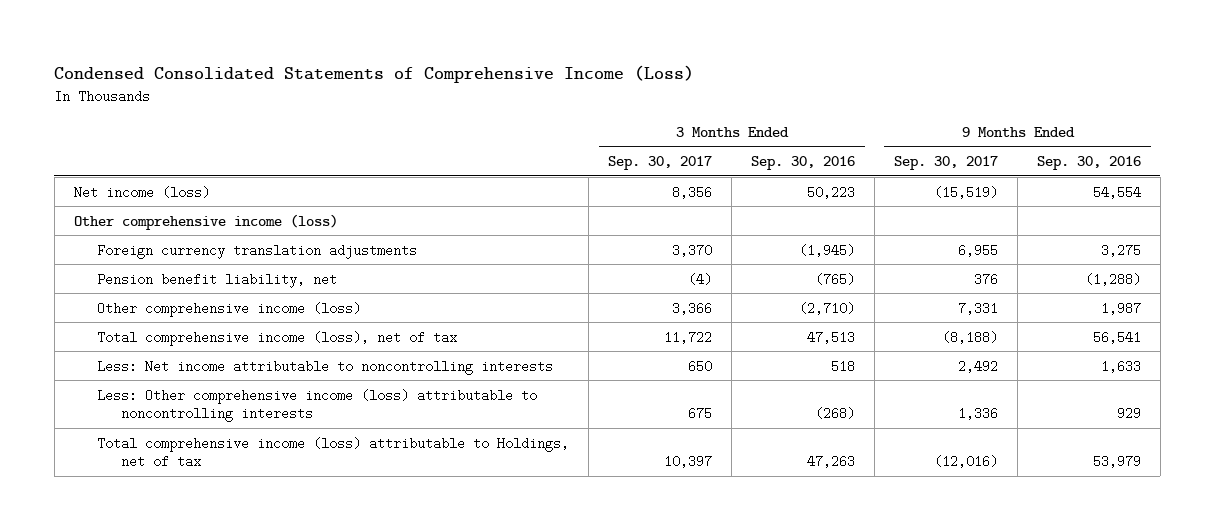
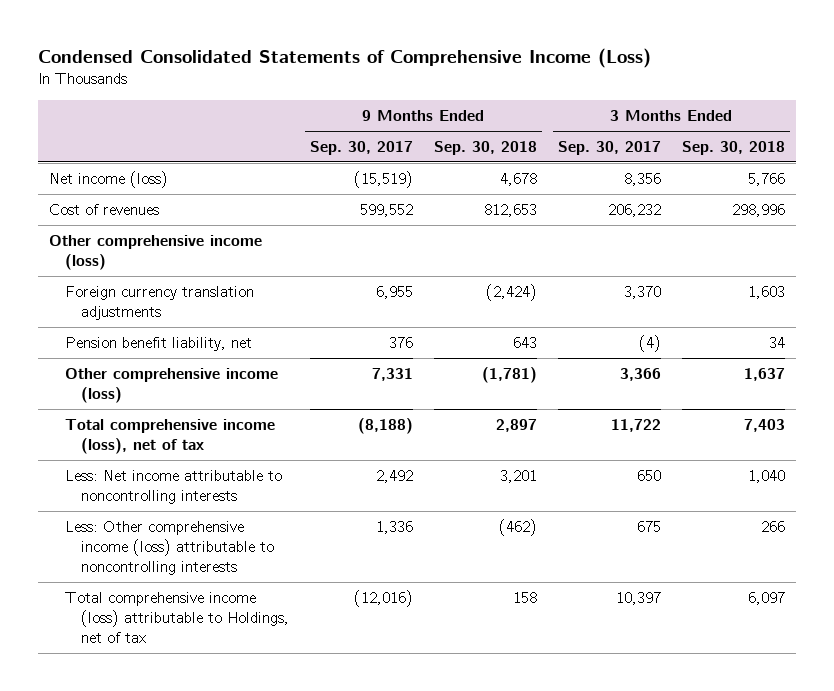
[751,156,856,171] Sep. 30, 2016 -> none
[1036,156,1141,171] Sep. 30, 2016 -> none
none -> [433,140,537,155] Sep. 30, 2018
none -> [682,140,786,155] Sep. 30, 2018
none -> [48,203,159,215] Cost of revenues

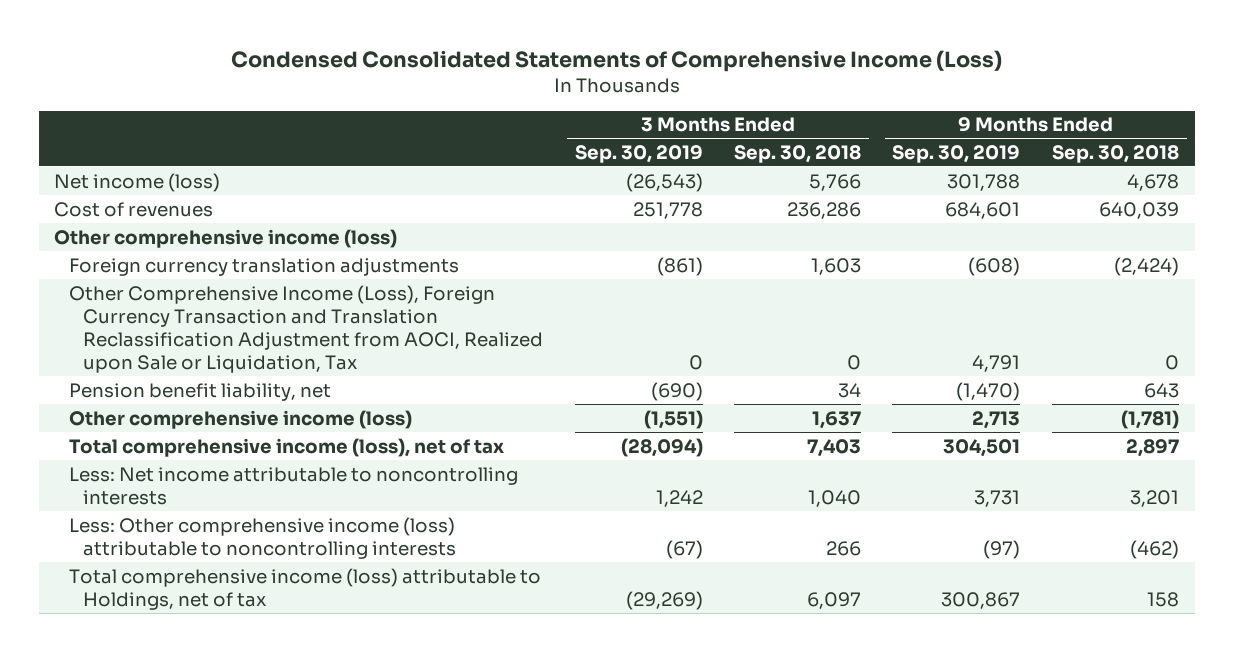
[309,140,413,155] Sep. 30, 2017 -> none
[557,140,661,155] Sep. 30, 2017 -> none
none -> [574,144,703,163] Sep. 30, 2019
none -> [892,144,1021,163] Sep. 30, 2019
[483,203,537,217] 812,653 -> [1098,201,1179,219] 640,039
[732,203,786,217] 298,996 -> [787,201,862,219] 236,286
none -> [68,284,544,373] Other Comprehensive Income (Loss), Foreign Currency Transaction and Translation Reclassification Adjustment from AOCI, Realized upon Sale or Liquidation, Tax

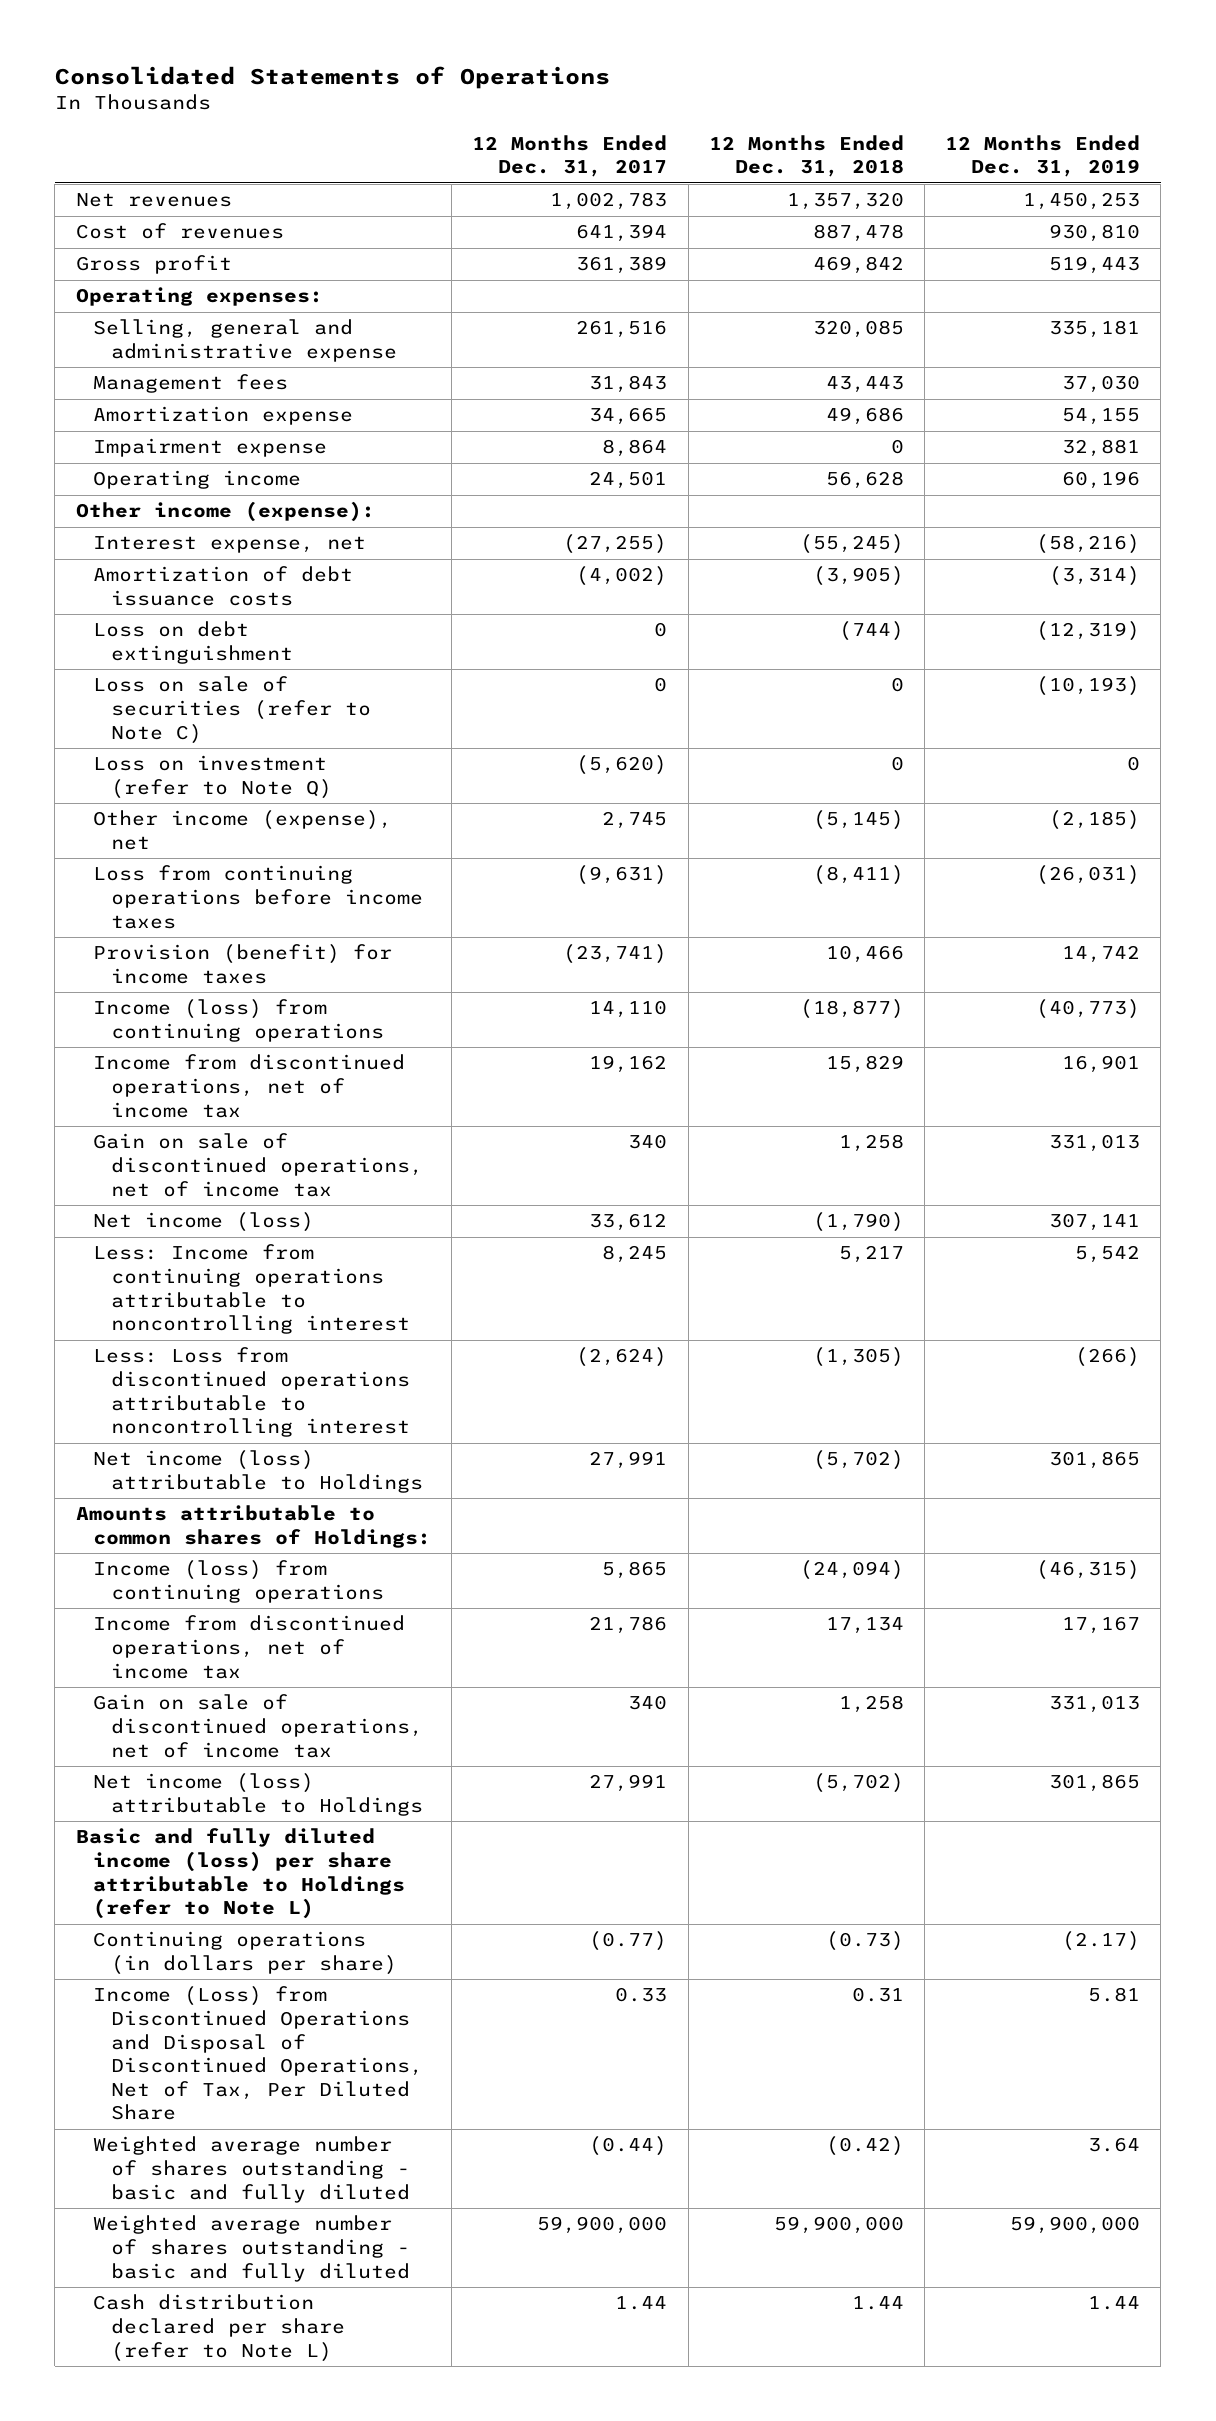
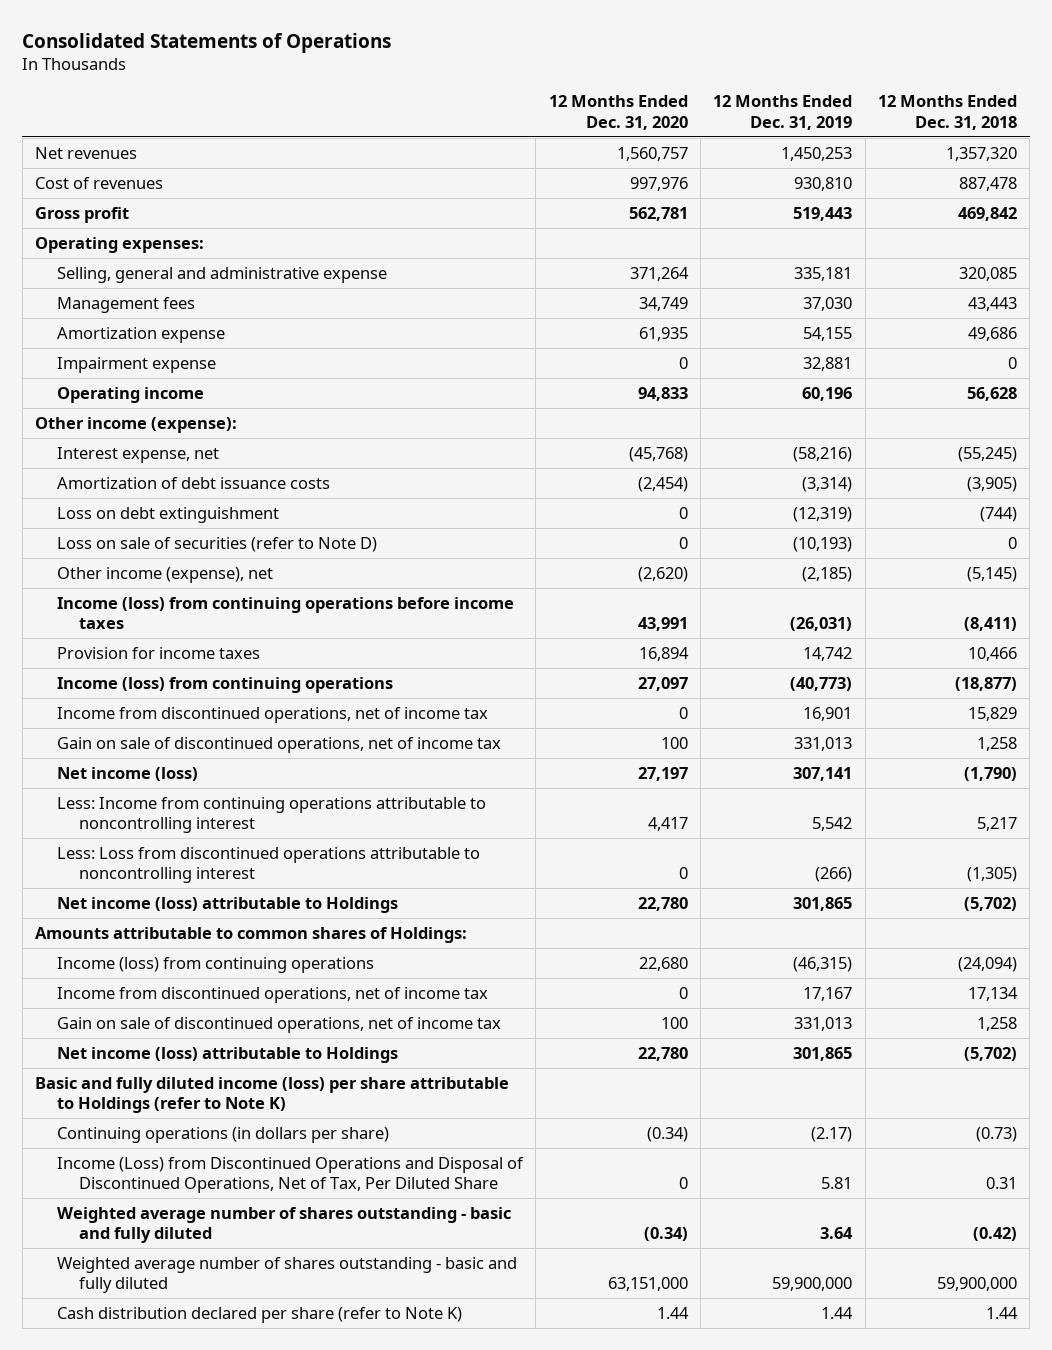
[472,134,668,178] 12 Months Ended Dec. 31, 2017 -> none
none -> [548,95,688,130] 12 Months Ended Dec. 31, 2020
[93,755,332,800] Loss on investment (refer to Note Q) -> none
[93,676,371,744] Loss on sale of securities (refer to Note C) -> [56,536,377,552] Loss on sale of securities (refer to Note D)
[93,865,423,929] Loss from continuing operations before income taxes -> [56,596,514,630] Income (loss) from continuing operations before income taxes
[93,944,393,985] Provision (benefit) for income taxes -> [56,646,260,659] Provision for income taxes
[75,1828,406,1920] Basic and fully diluted income (loss) per share attributable to Holdings (refer to Note L) -> [35,1076,510,1114] Basic and fully diluted income (loss) per share attributable to Holdings (refer to Note K)
[93,2294,345,2362] Cash distribution declared per share (refer to Note L) -> [56,1306,462,1323] Cash distribution declared per share (refer to Note K)

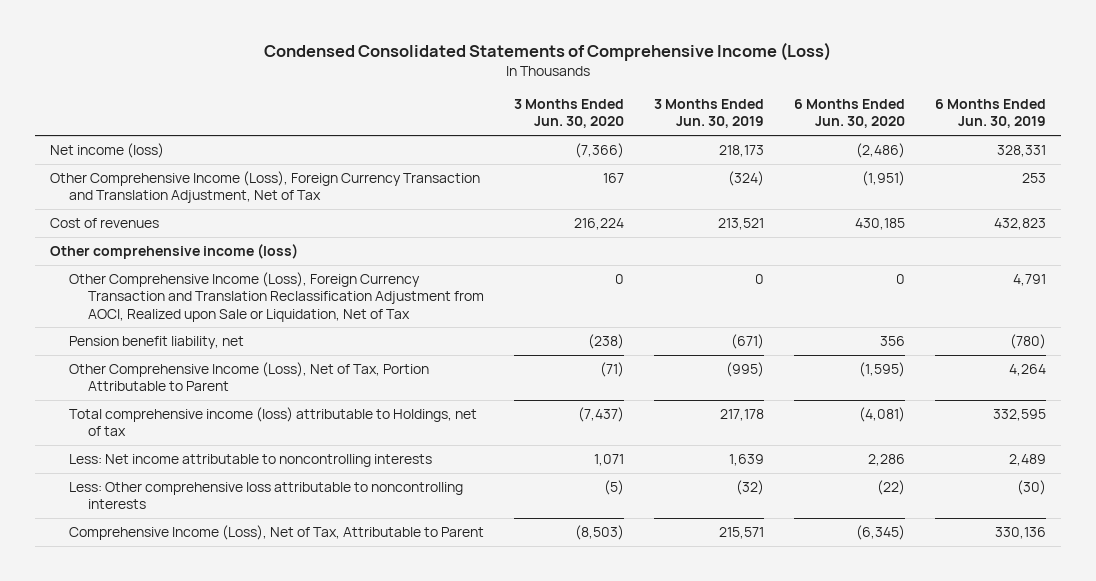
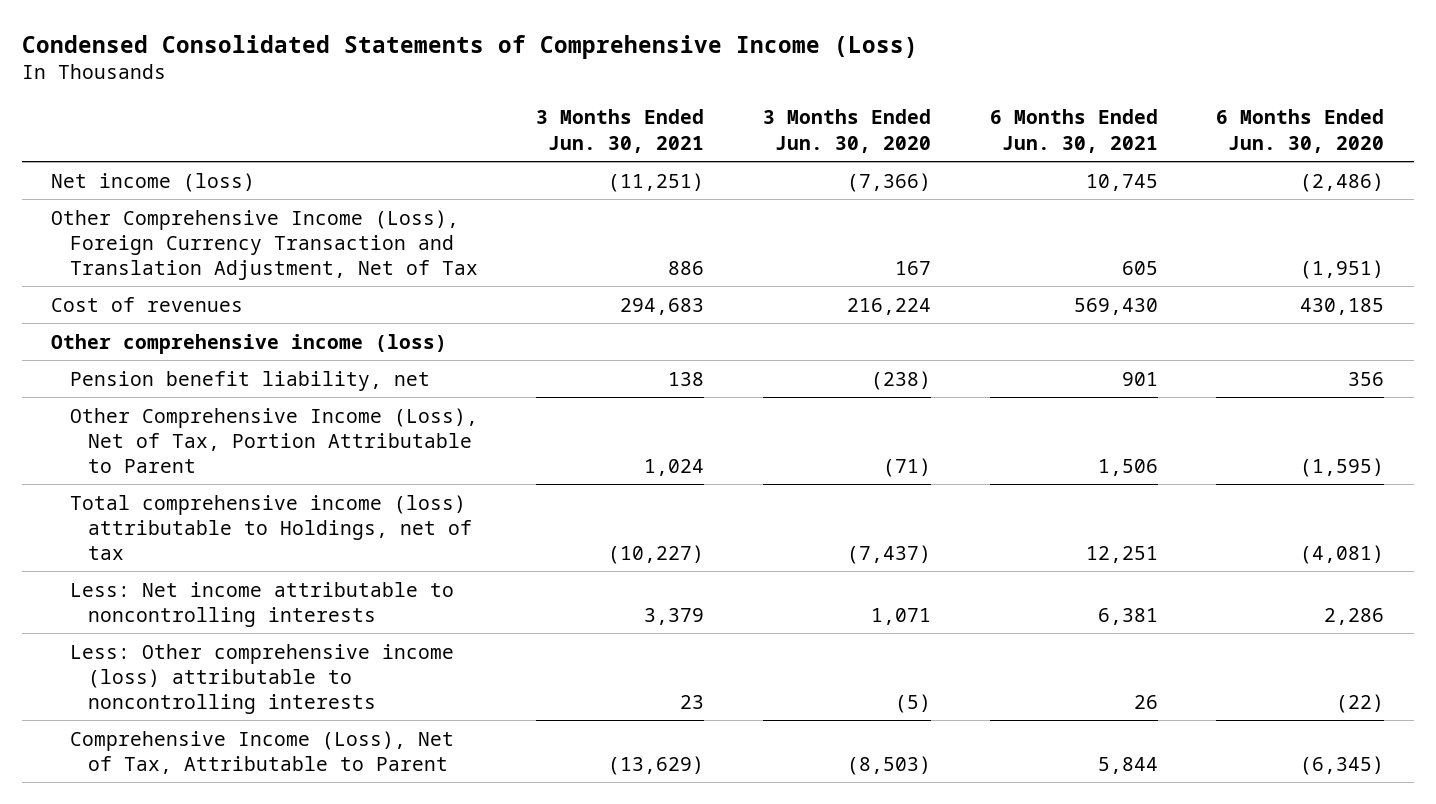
[654,99,765,129] 3 Months Ended Jun. 30, 2019 -> none
[934,99,1046,129] 6 Months Ended Jun. 30, 2019 -> none
none -> [536,109,705,153] 3 Months Ended Jun. 30, 2021
none -> [989,109,1158,153] 6 Months Ended Jun. 30, 2021
[69,272,485,322] Other Comprehensive Income (Loss), Foreign Currency Transaction and Translation Reclassification Adjustment from AOCI, Realized upon Sale or Liquidation, Net of Tax -> none
[69,482,464,510] Less: Other comprehensive loss attributable to noncontrolling interests -> [69,643,454,714] Less: Other comprehensive income (loss) attributable to noncontrolling interests

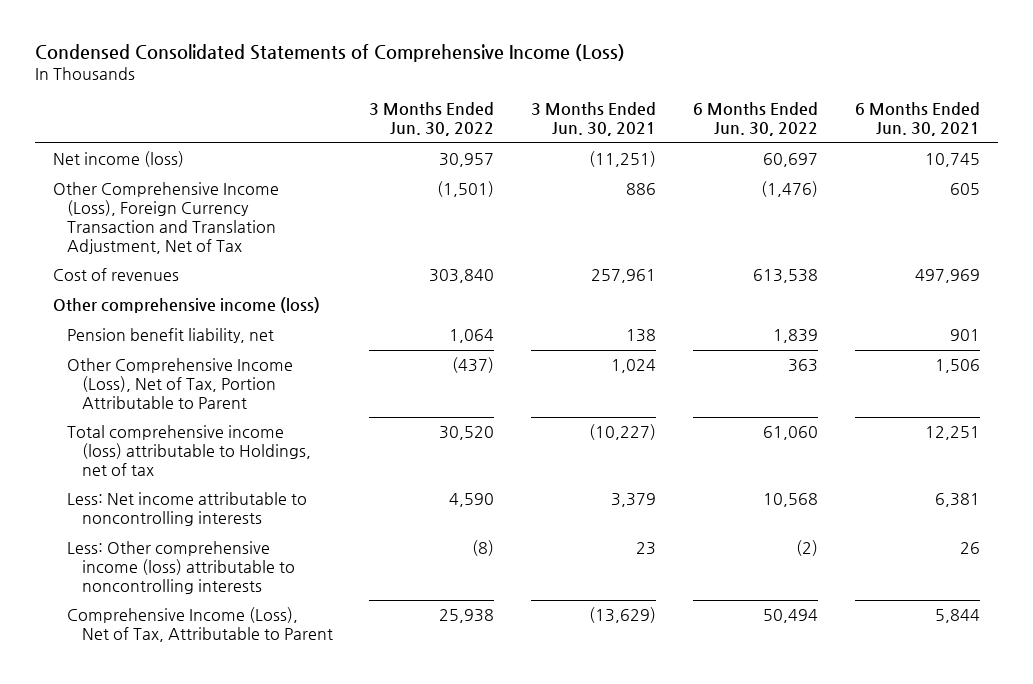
[763,109,932,153] 3 Months Ended Jun. 30, 2020 -> none
[1216,109,1385,153] 6 Months Ended Jun. 30, 2020 -> none
none -> [369,102,495,137] 3 Months Ended Jun. 30, 2022
none -> [693,102,819,137] 6 Months Ended Jun. 30, 2022
[620,297,705,315] 294,683 -> [591,269,657,284] 257,961
[1073,297,1158,315] 569,430 -> [914,269,980,284] 497,969

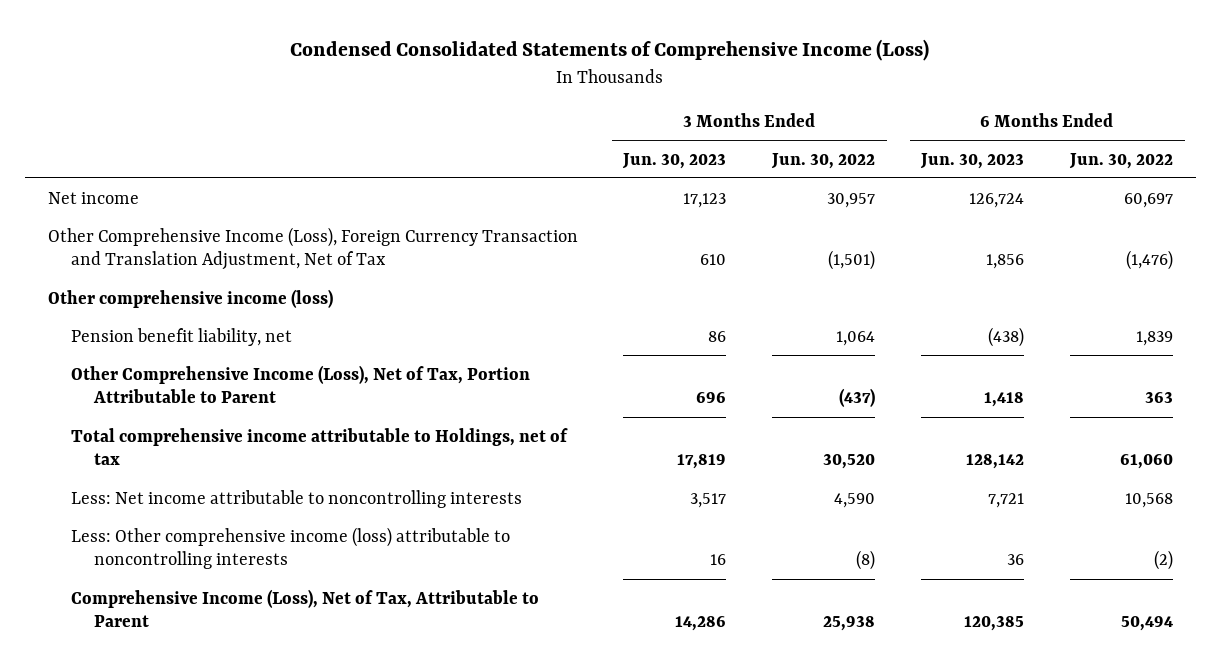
[531,102,657,137] 3 Months Ended Jun. 30, 2021 -> none
[854,102,980,137] 6 Months Ended Jun. 30, 2021 -> none
none -> [622,152,727,169] Jun. 30, 2023
none -> [920,152,1025,169] Jun. 30, 2023
[52,151,184,168] Net income (loss) -> [47,191,139,204] Net income
[52,268,179,282] Cost of revenues -> none
[67,425,311,476] Total comprehensive income (loss) attributable to Holdings, net of tax -> [70,427,568,466] Total comprehensive income attributable to Holdings, net of tax

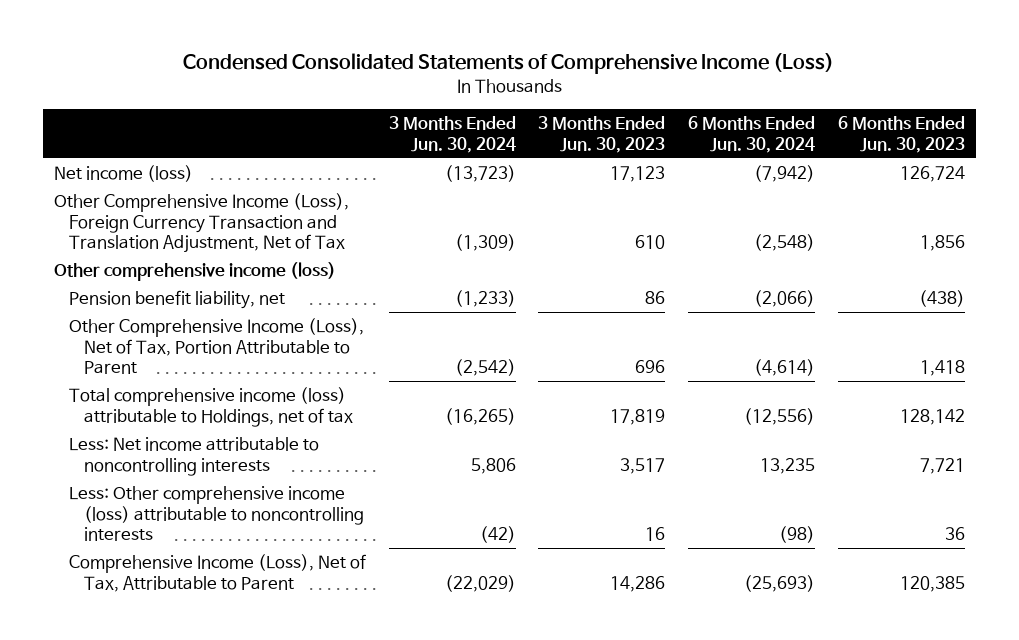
[771,152,876,169] Jun. 30, 2022 -> none
[1069,152,1174,169] Jun. 30, 2022 -> none
none -> [388,116,516,153] 3 Months Ended Jun. 30, 2024
none -> [687,116,815,153] 6 Months Ended Jun. 30, 2024
[47,191,139,204] Net income -> [54,165,194,183] Net income (loss)
[70,427,568,466] Total comprehensive income attributable to Holdings, net of tax -> [68,387,353,427] Total comprehensive income (loss) attributable to Holdings, net of tax

